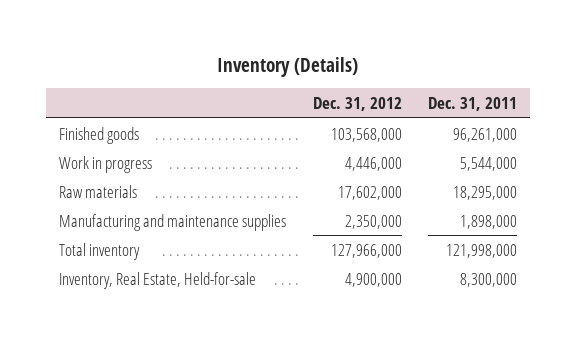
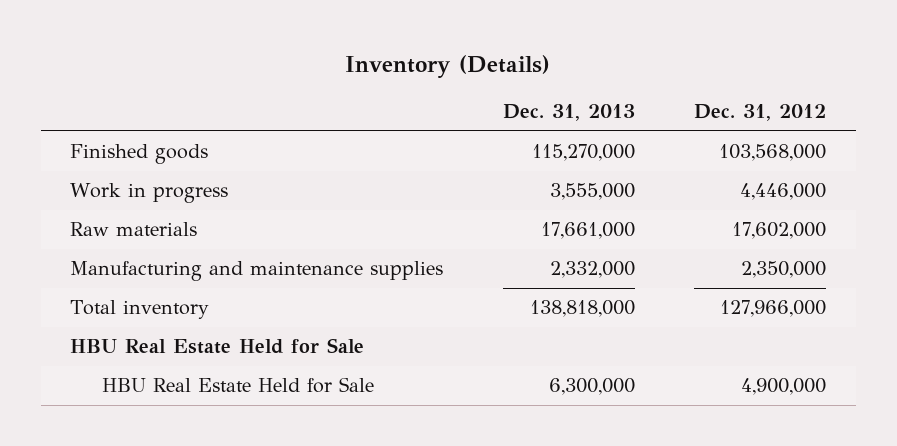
[427,96,517,111] Dec. 31, 2011 -> none
none -> [502,104,635,122] Dec. 31, 2013
none -> [70,338,365,355] HBU Real Estate Held for Sale
[59,271,257,289] Inventory, Real Estate, Held-for-sale -> [101,377,374,394] HBU Real Estate Held for Sale

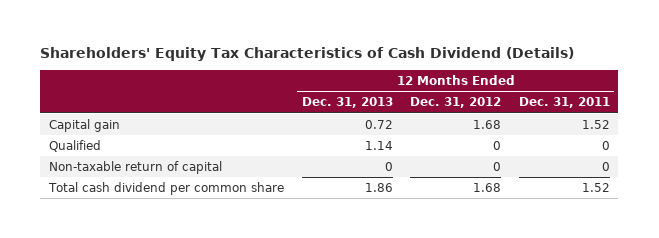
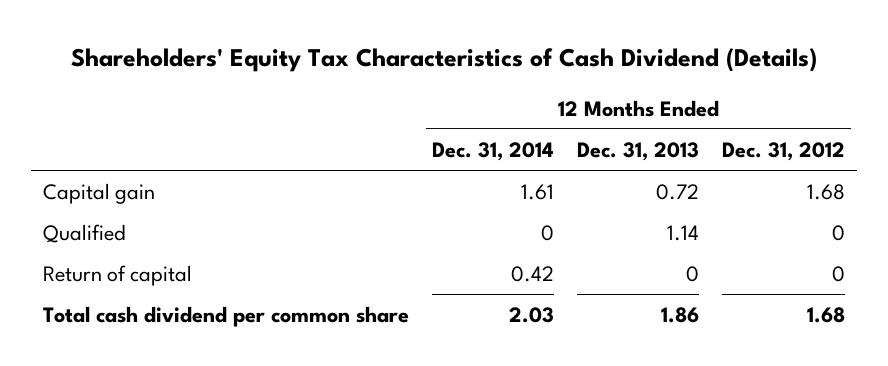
[518,97,610,109] Dec. 31, 2011 -> none
none -> [431,141,554,161] Dec. 31, 2014
[48,160,222,174] Non-taxable return of capital -> [42,264,192,286] Return of capital

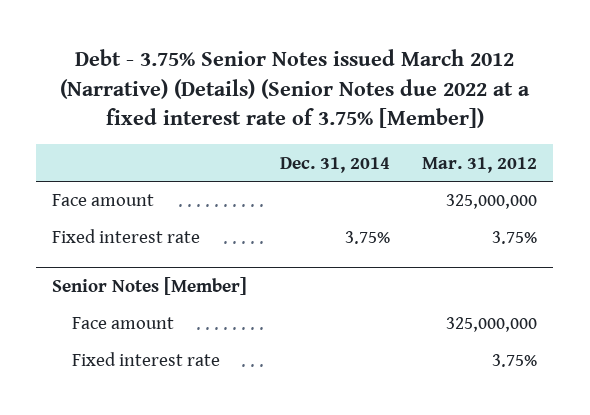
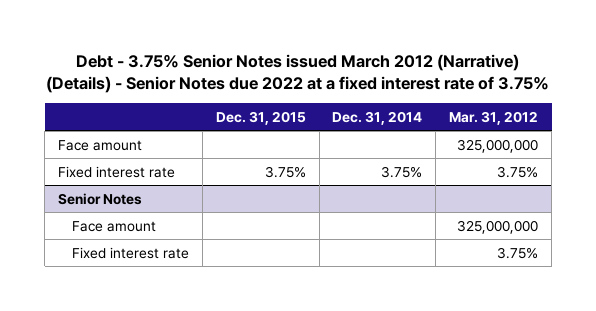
[59,48,530,129] Debt - 3.75% Senior Notes issued March 2012 (Narrative) (Details) (Senior Notes due 2022 at a fixed interest rate of 3.75% [Member]) -> [46,53,550,93] Debt - 3.75% Senior Notes issued March 2012 (Narrative) (Details) - Senior Notes due 2022 at a fixed interest rate of 3.75%
none -> [215,110,306,125] Dec. 31, 2015
[52,277,248,296] Senior Notes [Member] -> [58,192,143,205] Senior Notes

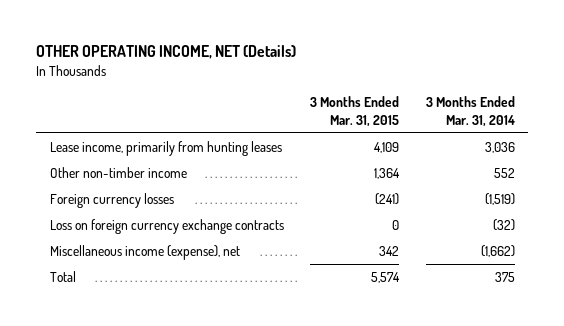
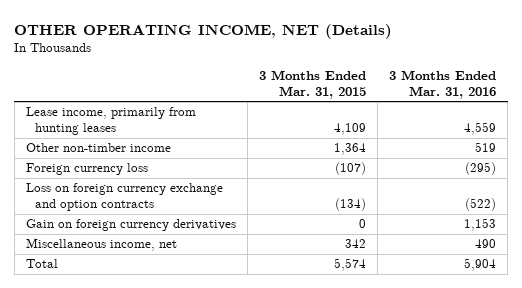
[425,96,515,127] 3 Months Ended Mar. 31, 2014 -> none
none -> [389,70,497,100] 3 Months Ended Mar. 31, 2016
[49,192,174,208] Foreign currency losses -> [25,163,148,176] Foreign currency loss
[375,192,400,205] (241) -> [334,162,366,176] (107)
[49,218,284,234] Loss on foreign currency exchange contracts -> [25,183,223,212] Loss on foreign currency exchange and option contracts
[392,219,400,230] 0 -> [334,198,366,212] (134)
none -> [25,219,236,232] Gain on foreign currency derivatives
[49,244,240,260] Miscellaneous income (expense), net -> [25,238,177,252] Miscellaneous income, net

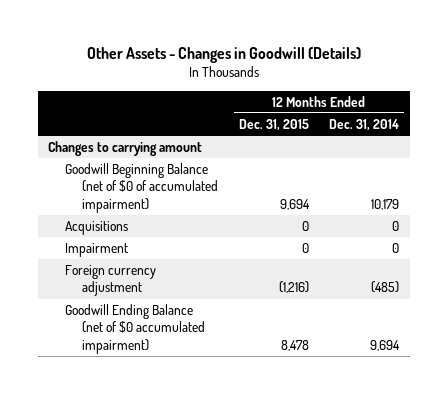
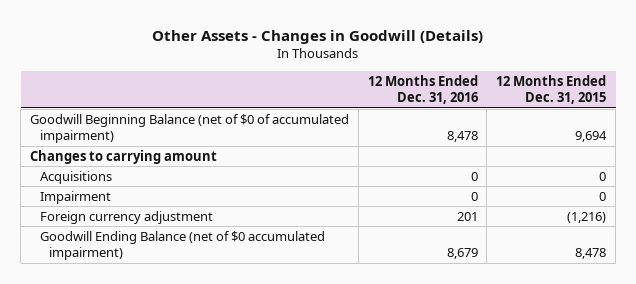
[329,119,400,132] Dec. 31, 2014 -> none
none -> [367,74,478,105] 12 Months Ended Dec. 31, 2016
[48,141,203,157] Changes to carrying amount -> [30,149,218,164] Changes to carrying amount

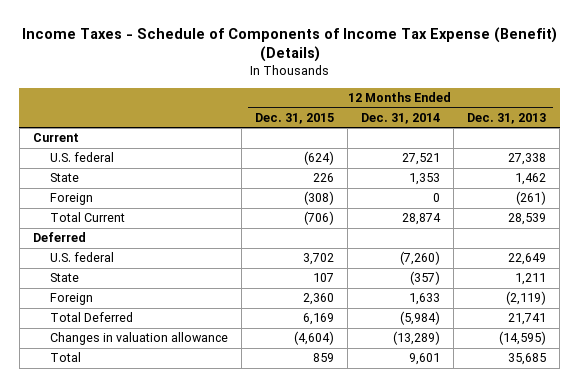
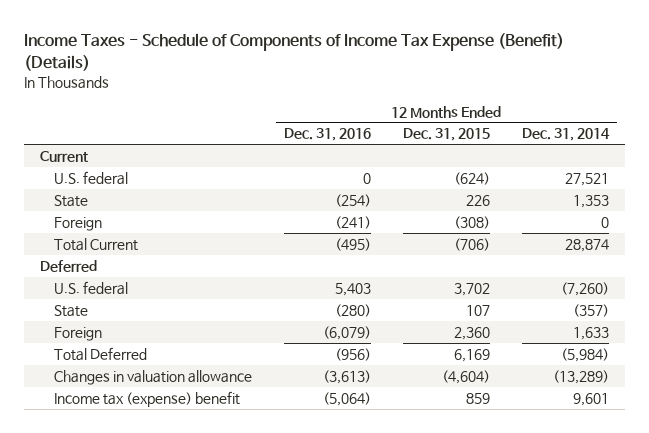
[467,112,547,124] Dec. 31, 2013 -> none
none -> [283,128,371,142] Dec. 31, 2016
[49,352,81,363] Total -> [54,390,241,407] Income tax (expense) benefit

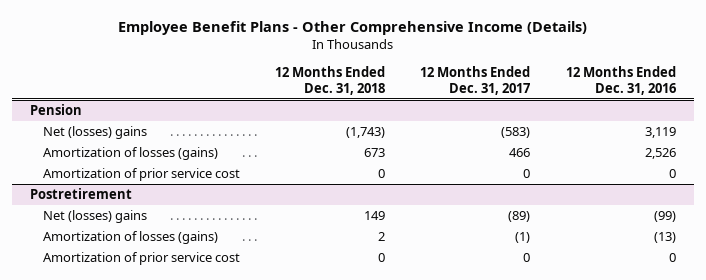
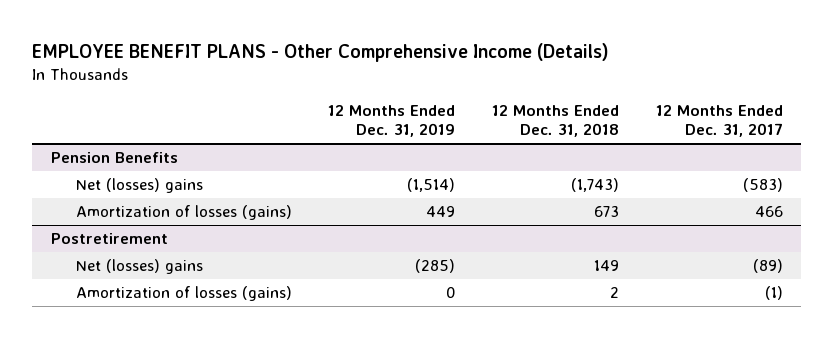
[117,21,587,36] Employee Benefit Plans - Other Comprehensive Income (Details) -> [32,43,610,63] EMPLOYEE BENEFIT PLANS - Other Comprehensive Income (Details)
[565,66,676,96] 12 Months Ended Dec. 31, 2016 -> none
none -> [328,104,456,138] 12 Months Ended Dec. 31, 2019
[29,104,82,116] Pension -> [50,152,178,164] Pension Benefits
[42,168,240,182] Amortization of prior service cost -> none
[42,252,240,266] Amortization of prior service cost -> none

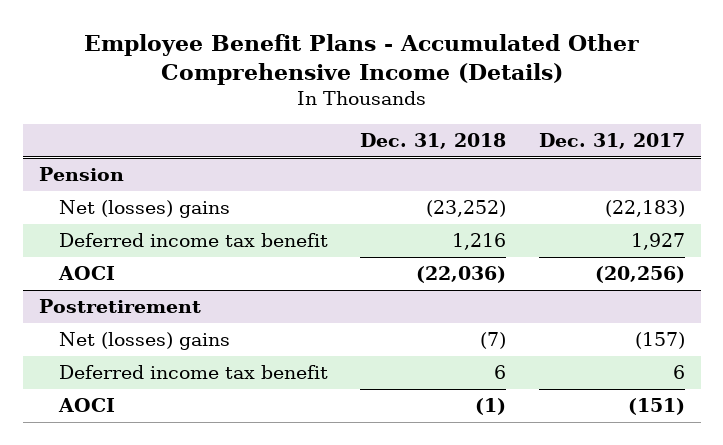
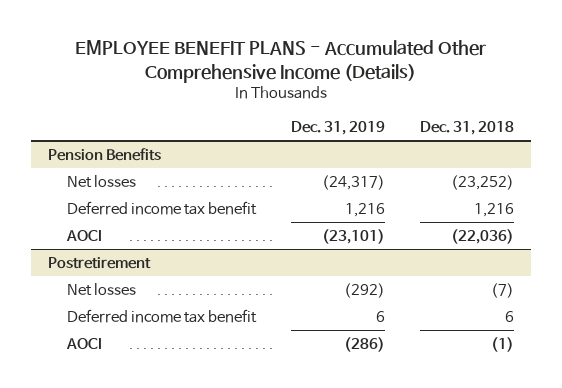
[83,34,639,86] Employee Benefit Plans - Accumulated Other Comprehensive Income (Details) -> [74,40,486,83] EMPLOYEE BENEFIT PLANS - Accumulated Other Comprehensive Income (Details)
[538,132,685,149] Dec. 31, 2017 -> none
none -> [290,121,385,136] Dec. 31, 2019
[38,167,124,182] Pension -> [48,147,162,161] Pension Benefits
[59,200,231,219] Net (losses) gains -> [66,174,136,188] Net losses
[59,332,231,351] Net (losses) gains -> [66,282,136,296] Net losses

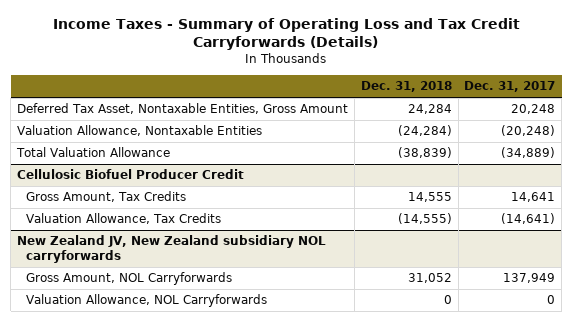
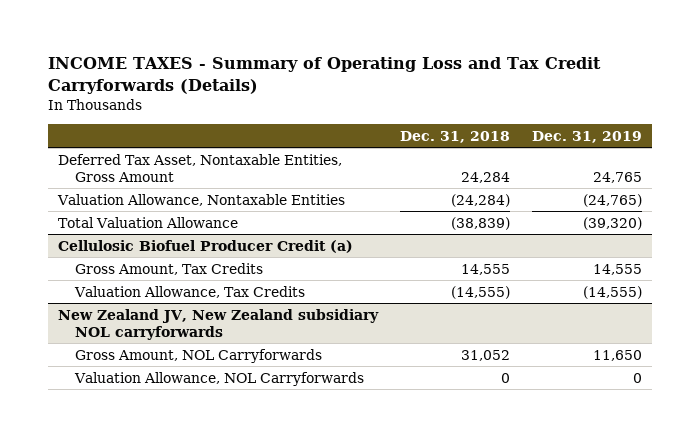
[53,17,521,51] Income Taxes - Summary of Operating Loss and Tax Credit Carryforwards (Details) -> [47,57,601,95] INCOME TAXES - Summary of Operating Loss and Tax Credit Carryforwards (Details)
[464,81,556,93] Dec. 31, 2017 -> none
none -> [531,130,642,143] Dec. 31, 2019
[16,169,244,180] Cellulosic Biofuel Producer Credit -> [58,239,354,253] Cellulosic Biofuel Producer Credit (a)

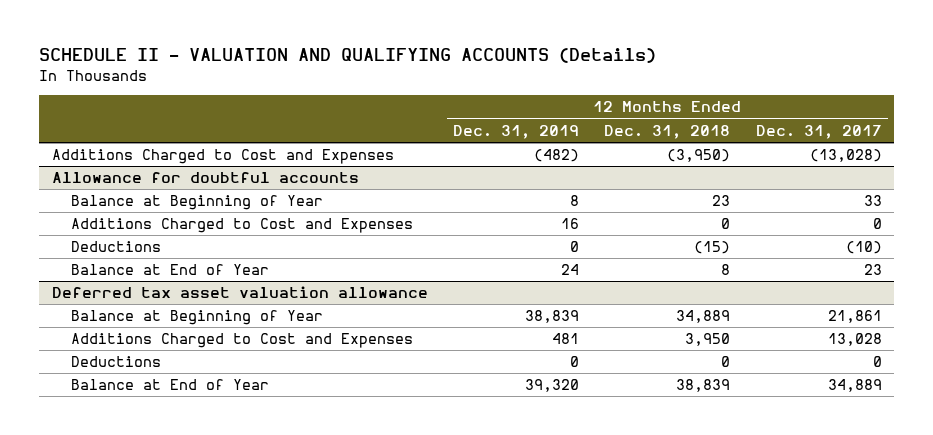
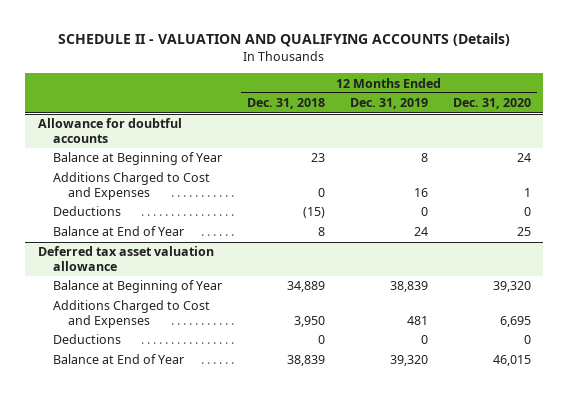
[755,124,882,139] Dec. 31, 2017 -> none
none -> [452,98,531,110] Dec. 31, 2020
[51,149,394,165] Additions Charged to Cost and Expenses -> none

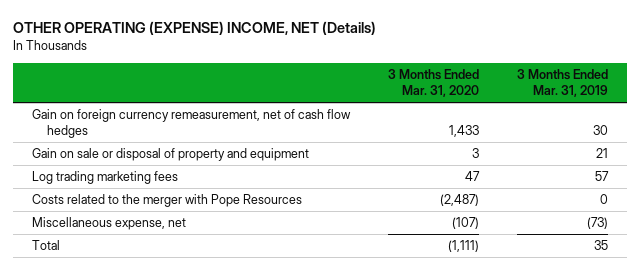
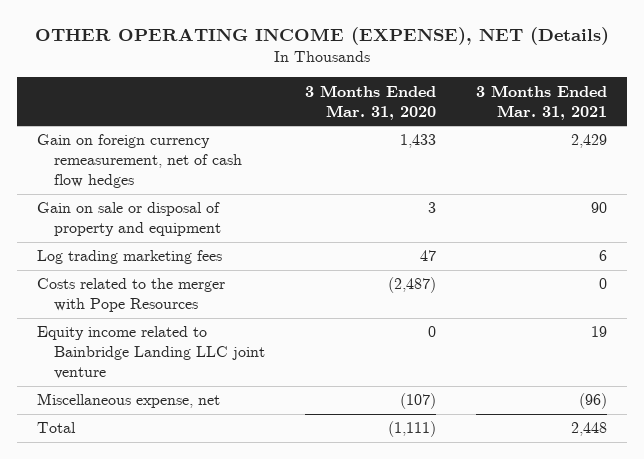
[13,21,377,36] OTHER OPERATING (EXPENSE) INCOME, NET (Details) -> [35,27,610,46] OTHER OPERATING INCOME (EXPENSE), NET (Details)
[517,69,609,98] 3 Months Ended Mar. 31, 2019 -> none
none -> [476,84,608,120] 3 Months Ended Mar. 31, 2021
none -> [36,326,266,380] Equity income related to Bainbridge Landing LLC joint venture

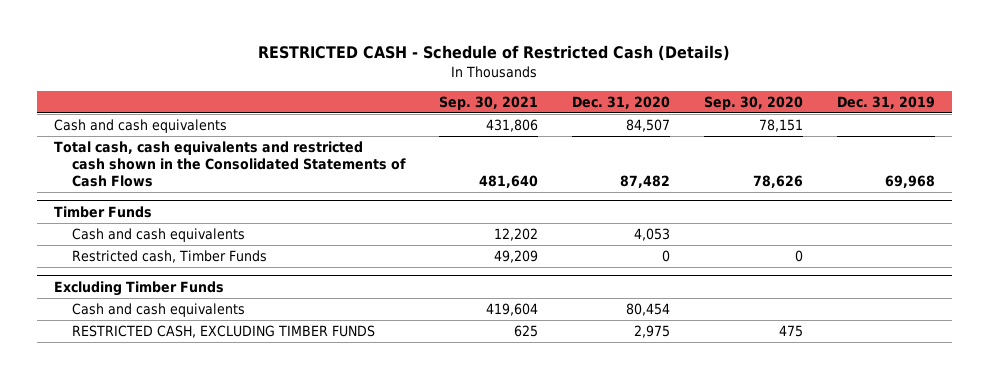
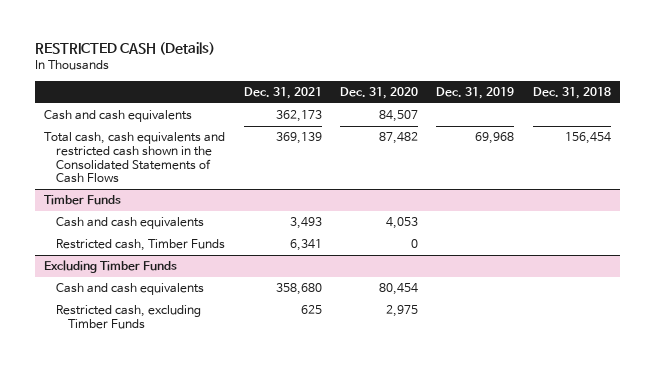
[258,45,731,62] RESTRICTED CASH - Schedule of Restricted Cash (Details) -> [34,42,215,56] RESTRICTED CASH (Details)
[439,95,539,110] Sep. 30, 2021 -> none
[704,95,804,110] Sep. 30, 2020 -> none
none -> [243,87,322,100] Dec. 31, 2021
none -> [532,87,611,100] Dec. 31, 2018
[72,325,376,339] RESTRICTED CASH, EXCLUDING TIMBER FUNDS -> [56,305,202,329] Restricted cash, excluding Timber Funds

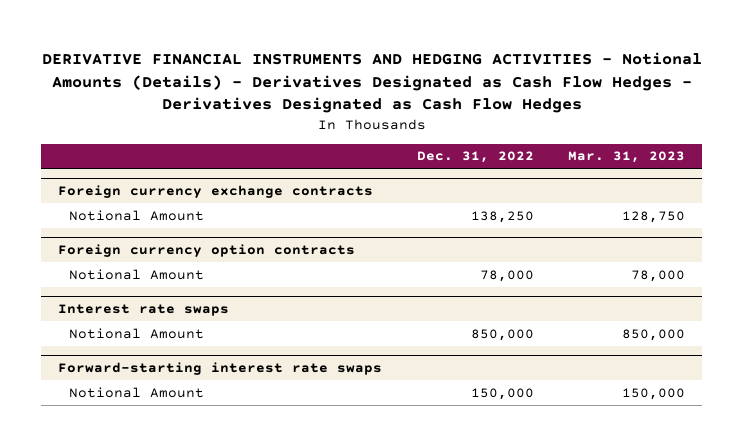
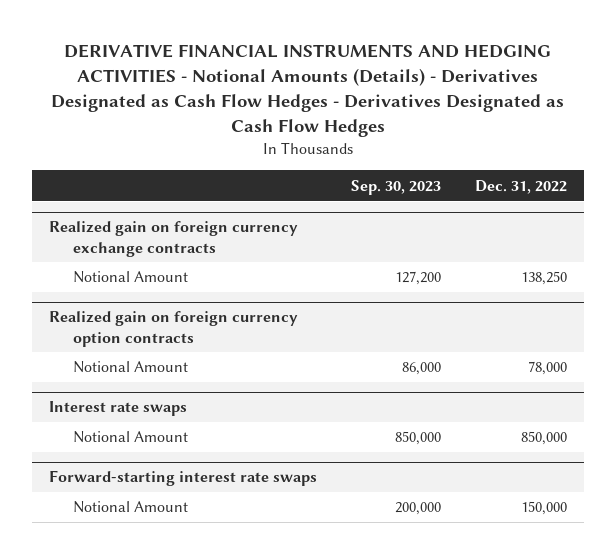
[567,151,685,164] Mar. 31, 2023 -> none
none -> [350,179,441,195] Sep. 30, 2023
[58,185,374,199] Foreign currency exchange contracts -> [48,221,298,257] Realized gain on foreign currency exchange contracts
[58,244,356,258] Foreign currency option contracts -> [48,311,298,347] Realized gain on foreign currency option contracts

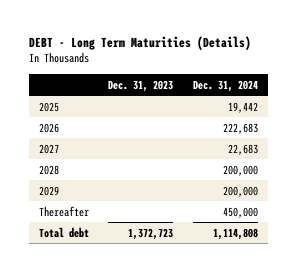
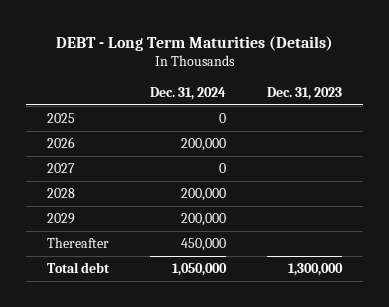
[227,101,258,113] 19,442 -> [219,113,227,124] 0
[222,122,258,134] 222,683 -> [181,138,227,152] 200,000
[227,143,258,155] 22,683 -> [219,163,227,174] 0
[128,227,174,240] 1,372,723 -> [288,263,344,277] 1,300,000
[212,227,258,240] 1,114,808 -> [172,263,228,277] 1,050,000

